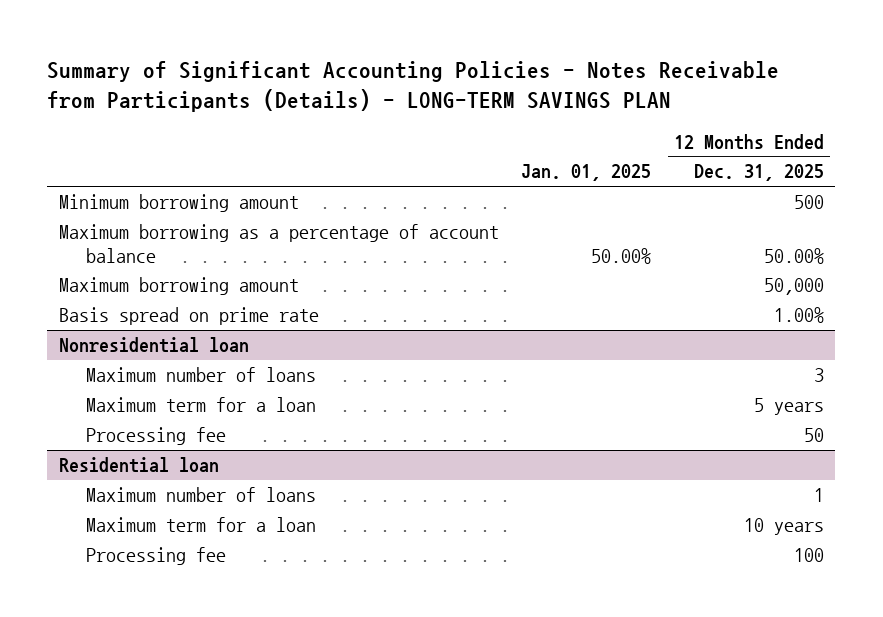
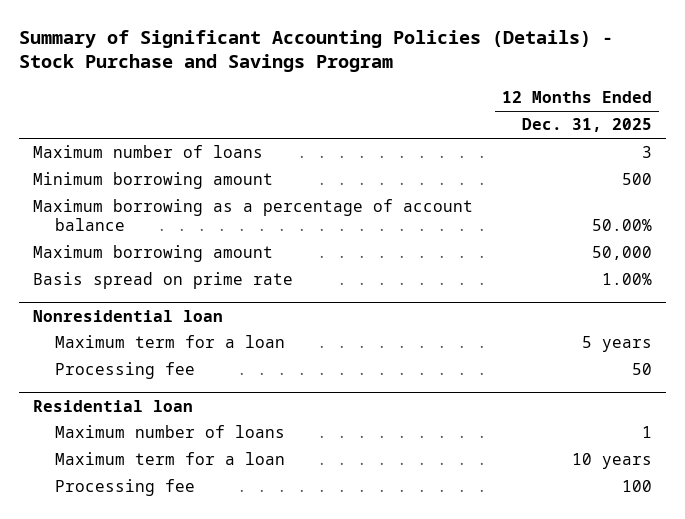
[47,61,780,113] Summary of Significant Accounting Policies - Notes Receivable from Participants (Details) - LONG-TERM SAVINGS PLAN -> [18,29,613,73] Summary of Significant Accounting Policies (Details) - Stock Purchase and Savings Program
[521,164,652,182] Jan. 01, 2025 -> none
none -> [33,145,264,159] Maximum number of loans
[85,367,316,383] Maximum number of loans -> none

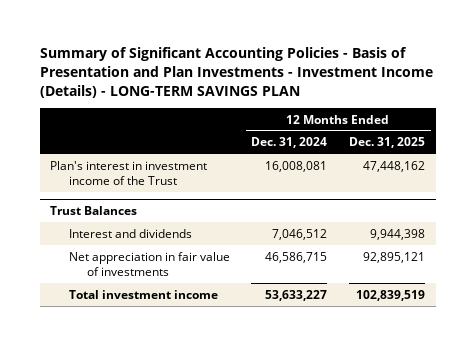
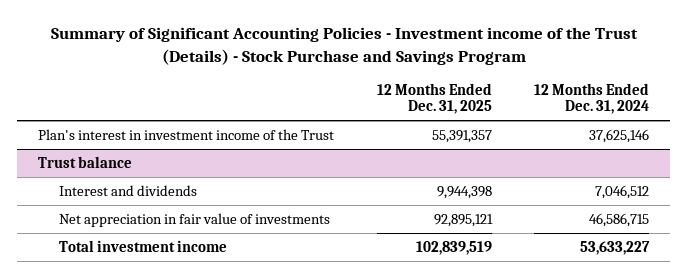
[39,47,433,98] Summary of Significant Accounting Policies - Basis of Presentation and Plan Investments - Investment Income (Details) - LONG-TERM SAVINGS PLAN -> [50,27,638,65] Summary of Significant Accounting Policies - Investment income of the Trust (Details) - Stock Purchase and Savings Program
[50,206,138,216] Trust Balances -> none
[265,160,328,172] 16,008,081 -> [589,128,650,143] 37,625,146
[363,160,426,172] 47,448,162 -> [431,129,492,143] 55,391,357
none -> [38,155,133,168] Trust balance

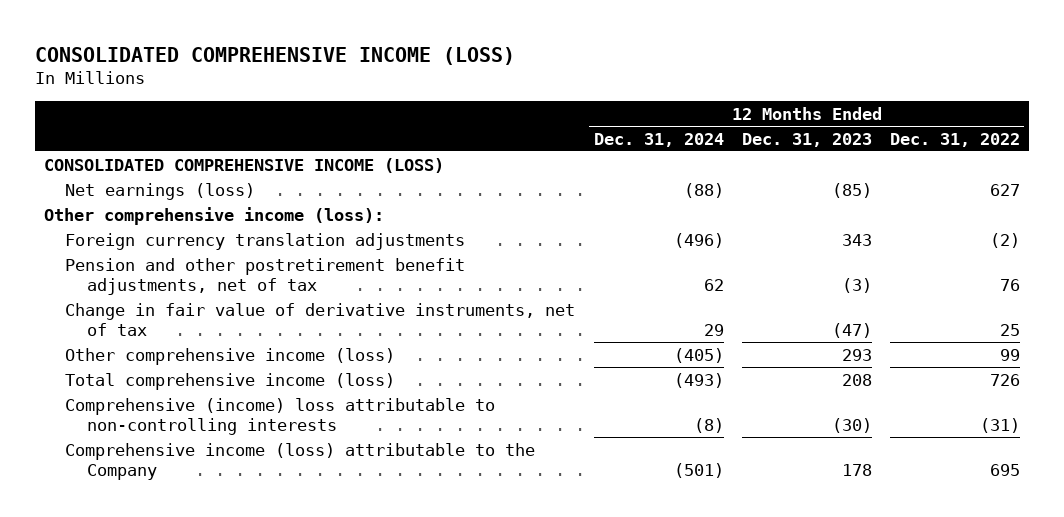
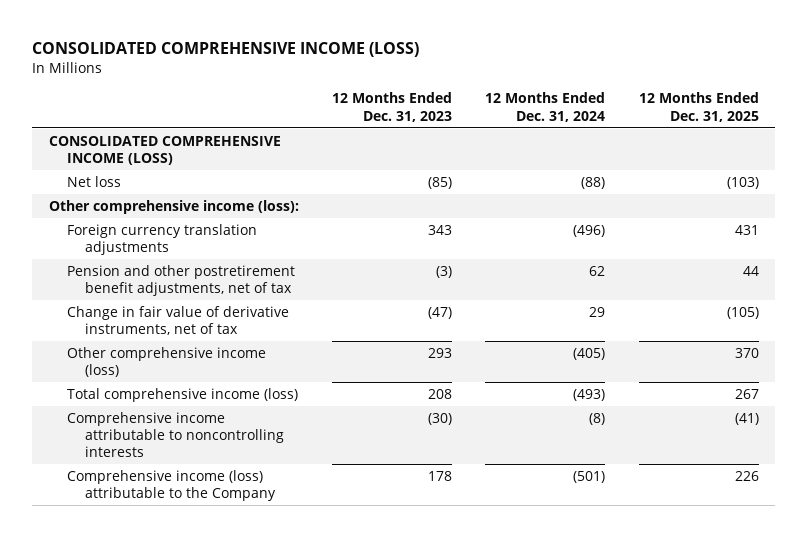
[889,132,1020,147] Dec. 31, 2022 -> none
none -> [638,92,759,122] 12 Months Ended Dec. 31, 2025
[65,182,256,200] Net earnings (loss) -> [66,175,121,187] Net loss
[65,397,496,436] Comprehensive (income) loss attributable to non-controlling interests -> [66,411,285,458] Comprehensive income attributable to noncontrolling interests

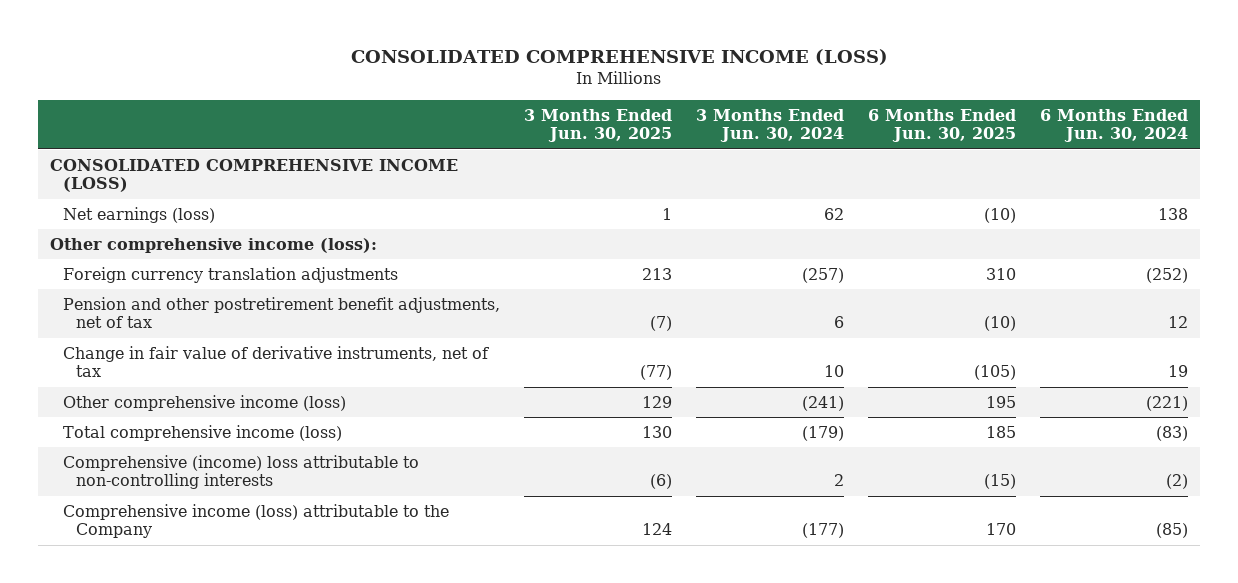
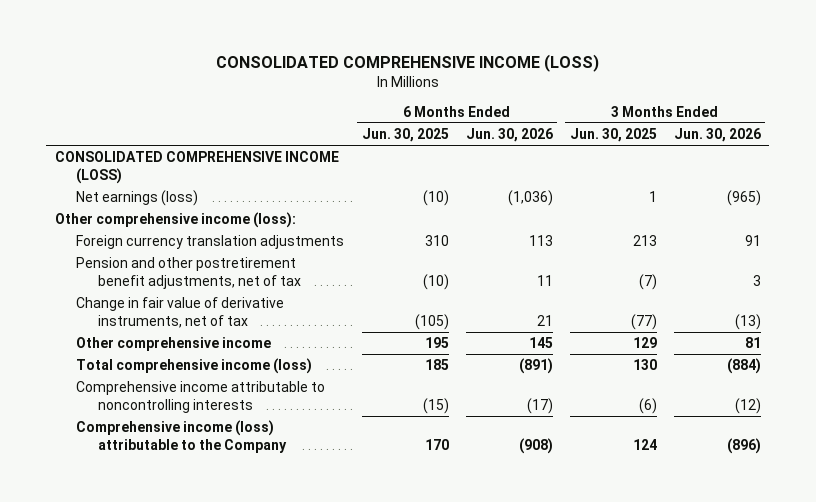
[696,108,845,143] 3 Months Ended Jun. 30, 2024 -> none
[1039,108,1188,143] 6 Months Ended Jun. 30, 2024 -> none
none -> [465,127,553,142] Jun. 30, 2026
none -> [673,127,761,142] Jun. 30, 2026
[63,394,347,411] Other comprehensive income (loss) -> [76,337,272,352] Other comprehensive income
[63,454,420,490] Comprehensive (income) loss attributable to non-controlling interests -> [76,381,326,413] Comprehensive income attributable to noncontrolling interests

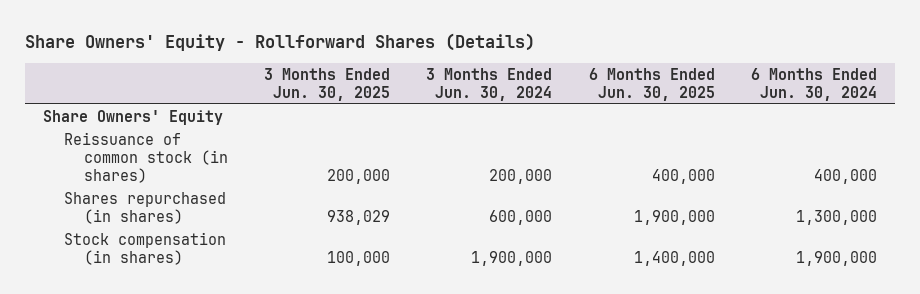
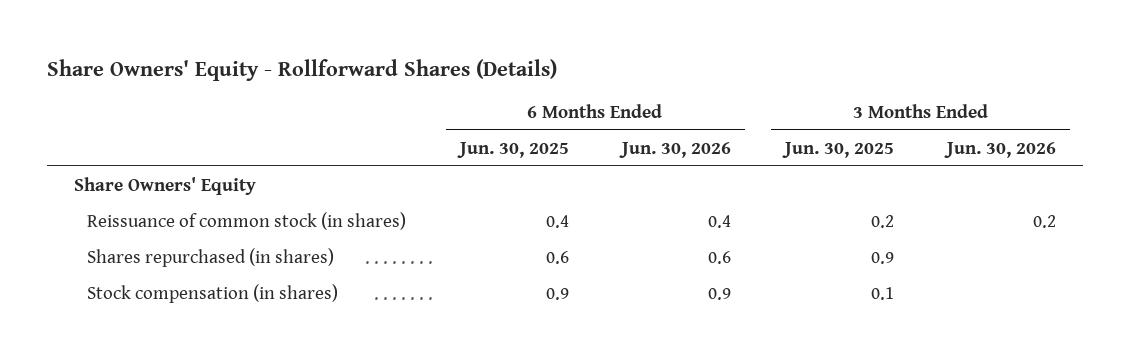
[426,67,553,101] 3 Months Ended Jun. 30, 2024 -> none
[750,67,877,101] 6 Months Ended Jun. 30, 2024 -> none
none -> [619,141,732,158] Jun. 30, 2026
none -> [944,141,1057,158] Jun. 30, 2026
[327,168,391,184] 200,000 -> [870,214,894,228] 0.2
[651,168,715,184] 400,000 -> [545,214,569,228] 0.4
[327,209,391,225] 938,029 -> [870,251,894,264] 0.9
[633,209,715,225] 1,900,000 -> [545,250,569,264] 0.6
[327,250,391,266] 100,000 -> [870,286,894,300] 0.1
[633,250,715,266] 1,400,000 -> [545,287,569,300] 0.9

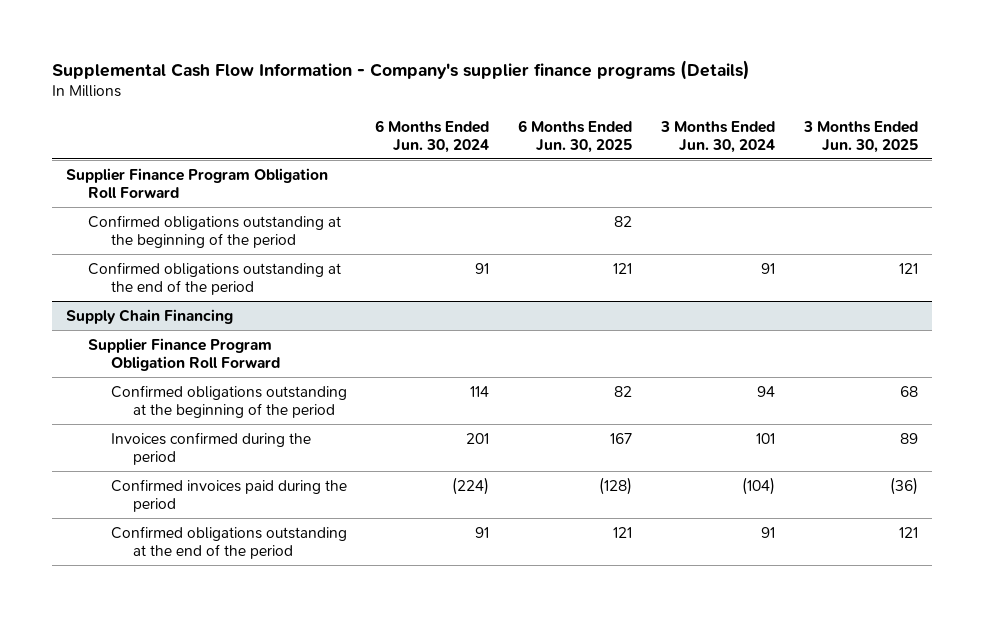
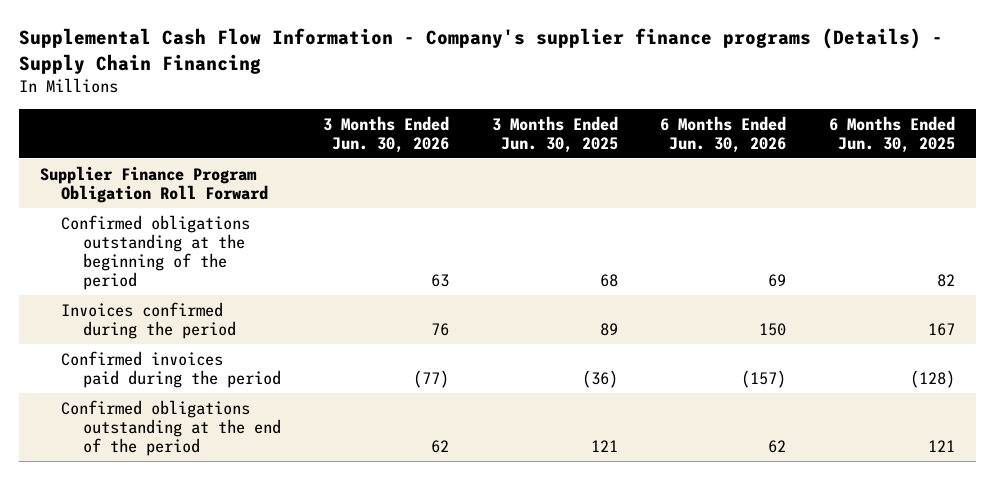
[51,59,750,80] Supplemental Cash Flow Information - Company's supplier finance programs (Details) -> [18,28,943,75] Supplemental Cash Flow Information - Company's supplier finance programs (Details) - Supply Chain Financing
[375,119,490,153] 6 Months Ended Jun. 30, 2024 -> none
[659,120,775,153] 3 Months Ended Jun. 30, 2024 -> none
none -> [323,115,450,153] 3 Months Ended Jun. 30, 2026
none -> [660,115,787,153] 6 Months Ended Jun. 30, 2026
[88,214,342,248] Confirmed obligations outstanding at the beginning of the period -> none
[88,261,342,295] Confirmed obligations outstanding at the end of the period -> none
[66,308,234,324] Supply Chain Financing -> none
[88,337,280,371] Supplier Finance Program Obligation Roll Forward -> none

